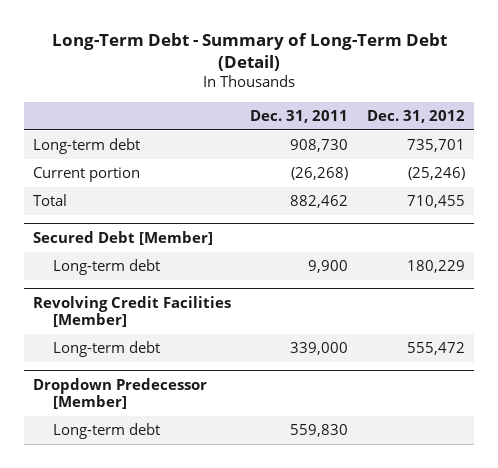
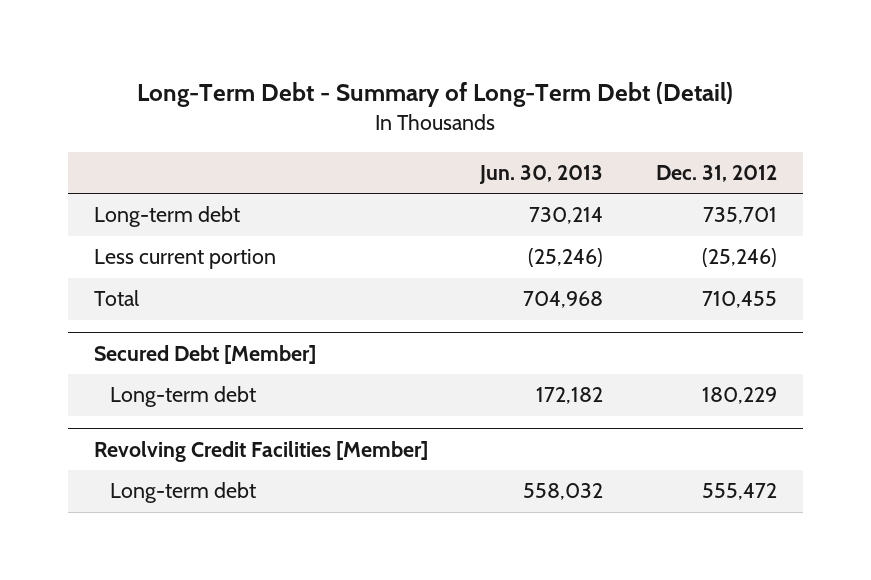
[249,109,348,123] Dec. 31, 2011 -> none
none -> [479,164,604,184] Jun. 30, 2013
[33,167,141,183] Current portion -> [94,249,277,270] Less current portion
[33,377,208,409] Dropdown Predecessor [Member] -> none
[52,423,160,440] Long-term debt -> none

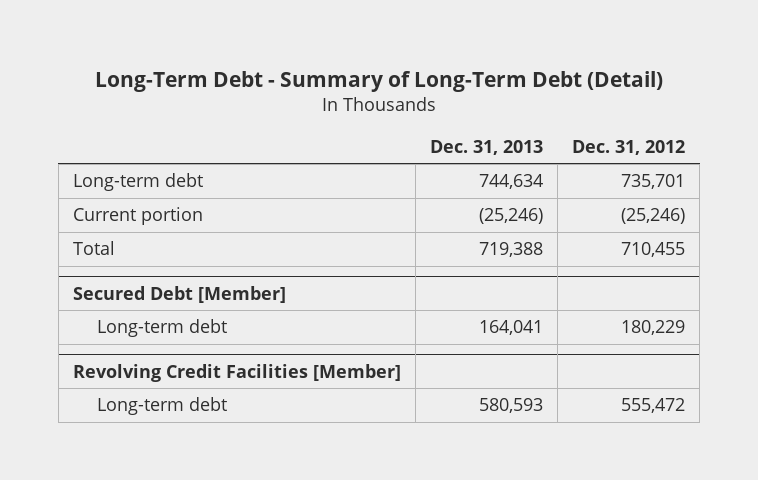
[479,164,604,184] Jun. 30, 2013 -> none
none -> [430,139,544,155] Dec. 31, 2013
[94,249,277,270] Less current portion -> [72,207,203,226] Current portion

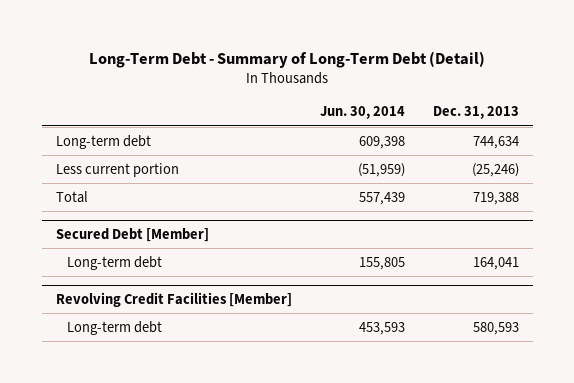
[572,139,686,155] Dec. 31, 2012 -> none
none -> [319,106,405,120] Jun. 30, 2014
[72,207,203,226] Current portion -> [55,162,179,177] Less current portion

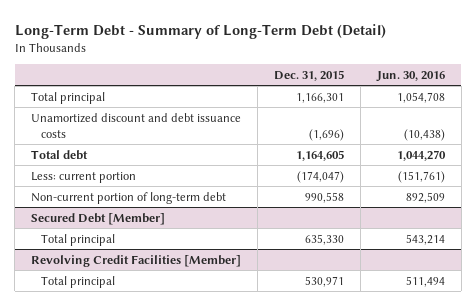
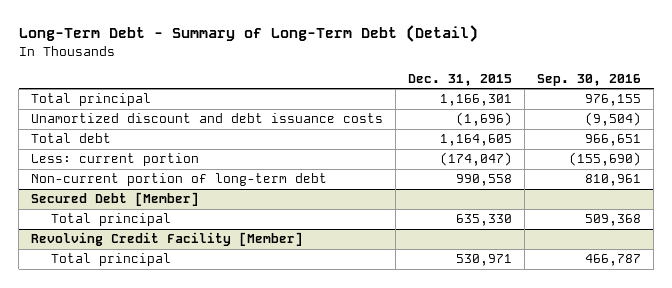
[375,70,445,82] Jun. 30, 2016 -> none
none -> [537,73,642,86] Sep. 30, 2016
[31,254,242,267] Revolving Credit Facilities [Member] -> [31,232,304,247] Revolving Credit Facility [Member]

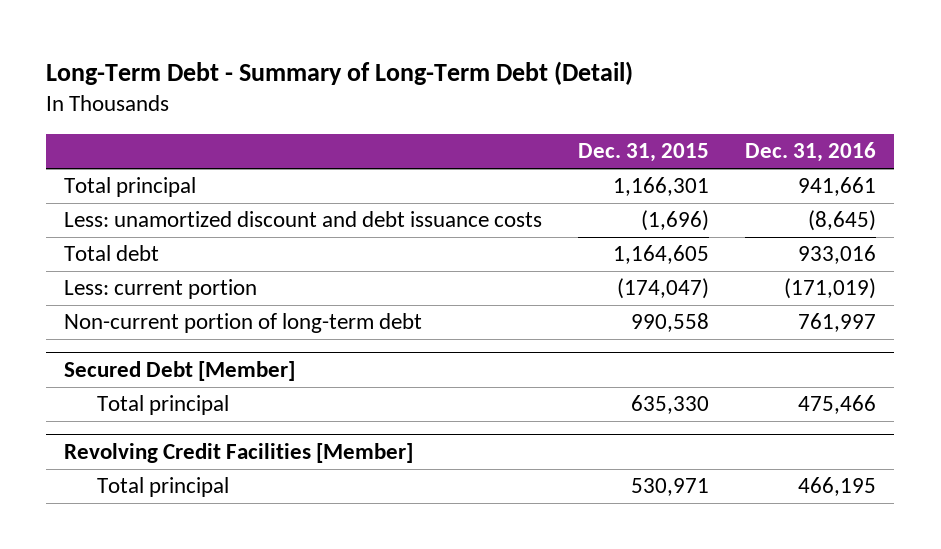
[537,73,642,86] Sep. 30, 2016 -> none
none -> [745,142,877,163] Dec. 31, 2016
[31,113,384,124] Unamortized discount and debt issuance costs -> [64,211,543,228] Less: unamortized discount and debt issuance costs
[31,232,304,247] Revolving Credit Facility [Member] -> [64,443,414,464] Revolving Credit Facilities [Member]

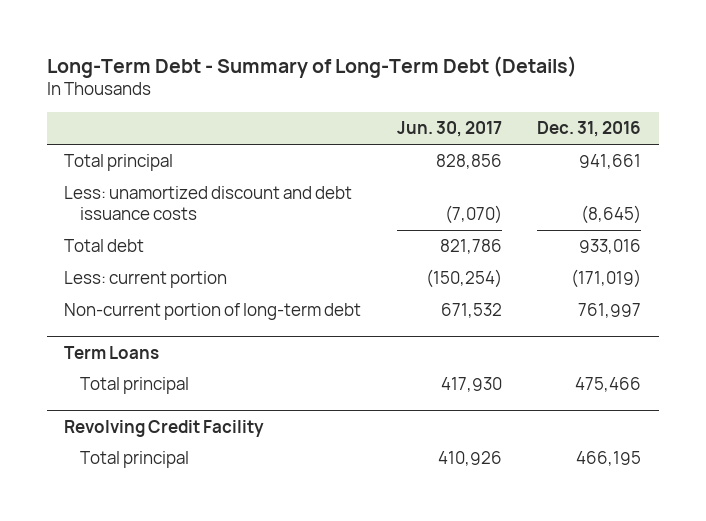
[46,61,634,86] Long-Term Debt - Summary of Long-Term Debt (Detail) -> [46,55,577,78] Long-Term Debt - Summary of Long-Term Debt (Details)
[578,143,710,163] Dec. 31, 2015 -> none
none -> [396,121,502,138] Jun. 30, 2017
[64,361,296,382] Secured Debt [Member] -> [64,345,160,359] Term Loans
[64,443,414,464] Revolving Credit Facilities [Member] -> [64,419,265,437] Revolving Credit Facility

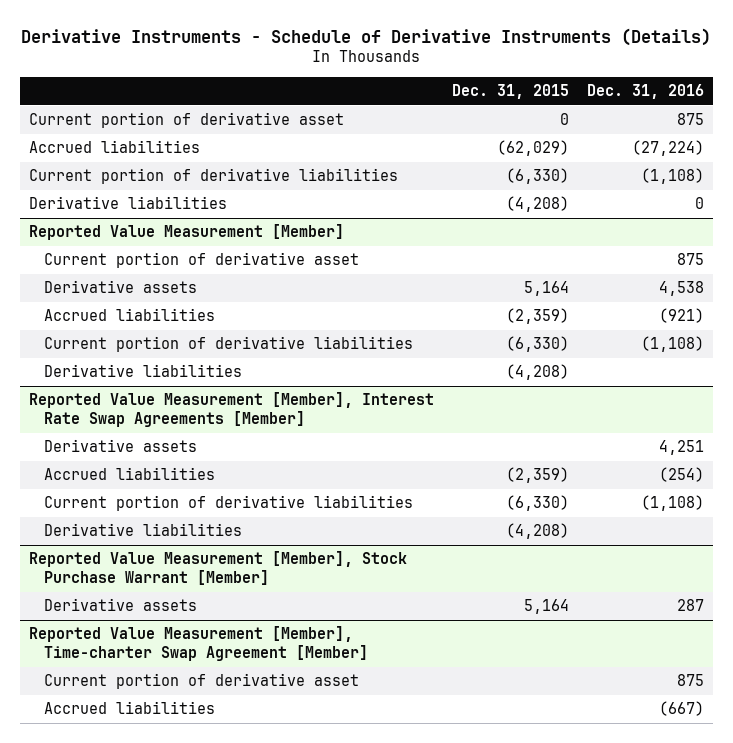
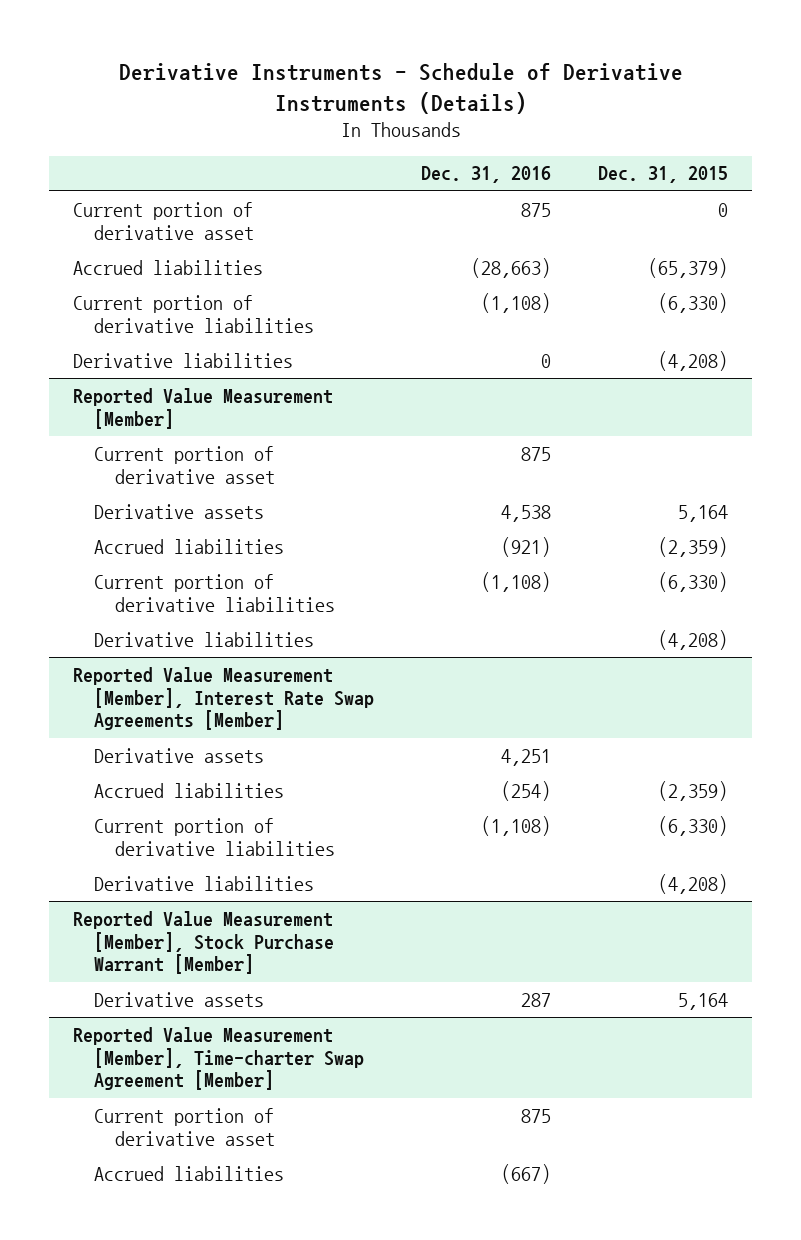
[496,140,569,157] (62,029) -> [648,257,729,278] (65,379)
[631,140,704,157] (27,224) -> [471,257,552,278] (28,663)

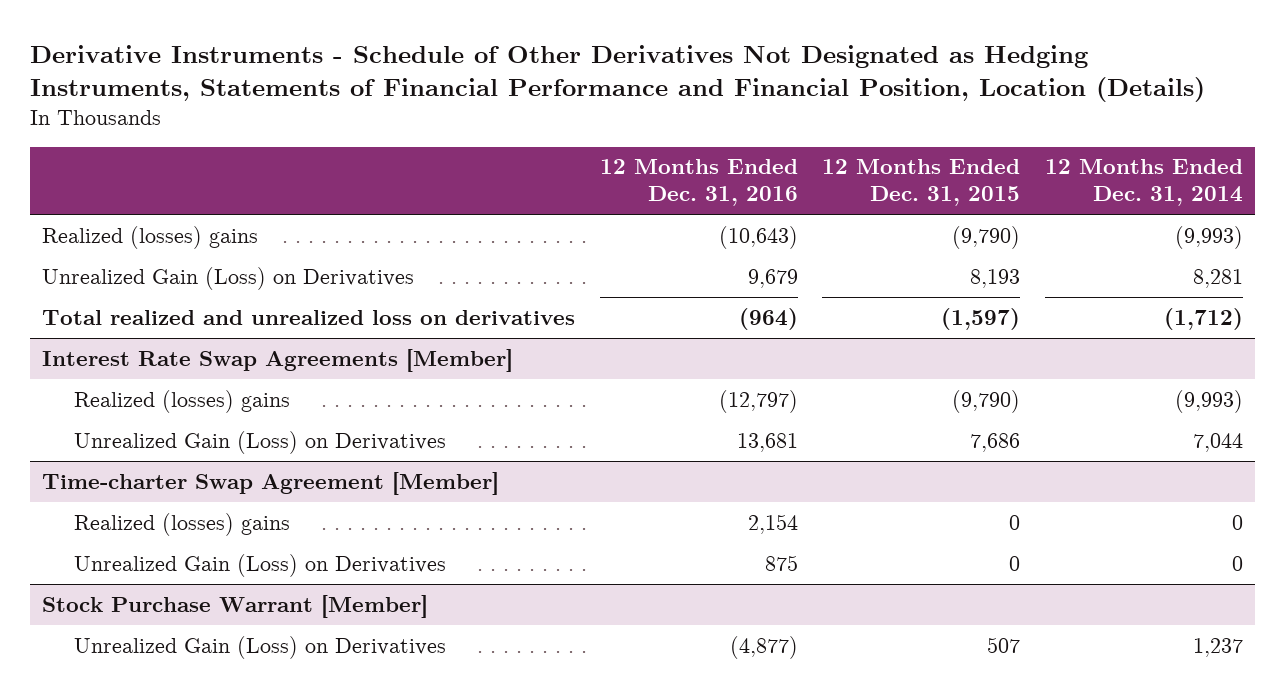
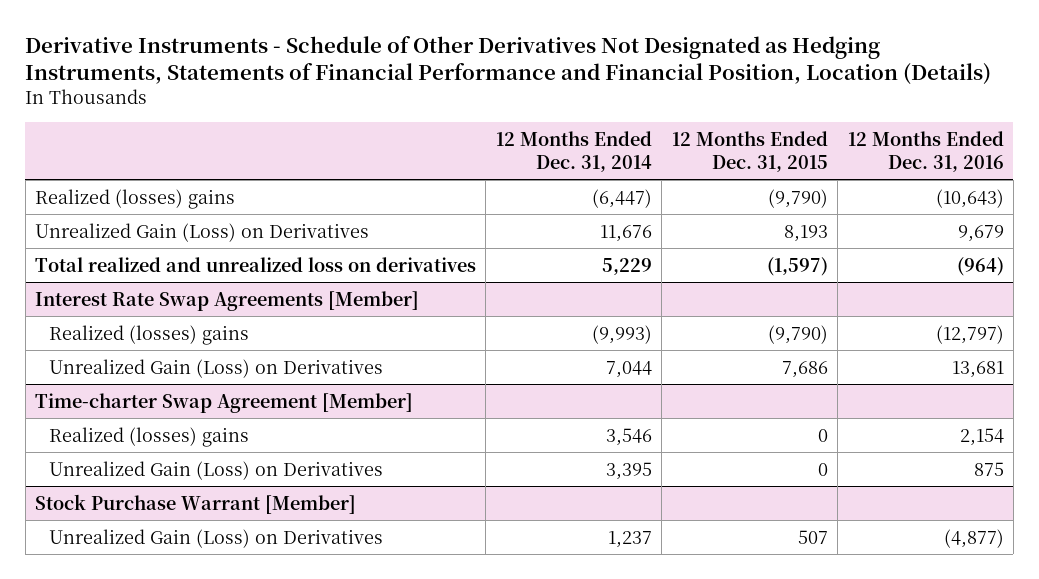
[1174,225,1243,249] (9,993) -> [591,188,652,208] (6,447)
[1192,268,1243,288] 8,281 -> [599,224,652,242] 11,676
[1163,307,1243,330] (1,712) -> [601,257,652,275] 5,229
[1231,514,1243,530] 0 -> [605,427,652,446] 3,546
[1231,555,1243,571] 0 -> [605,461,652,480] 3,395

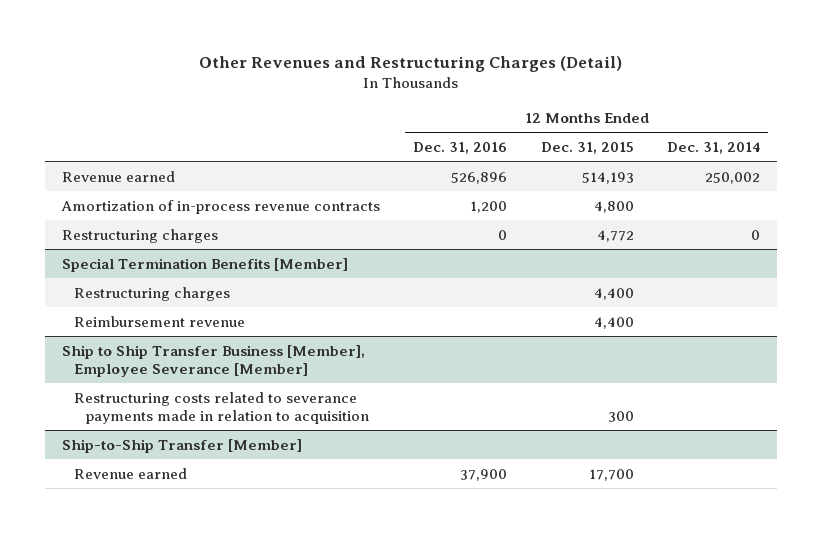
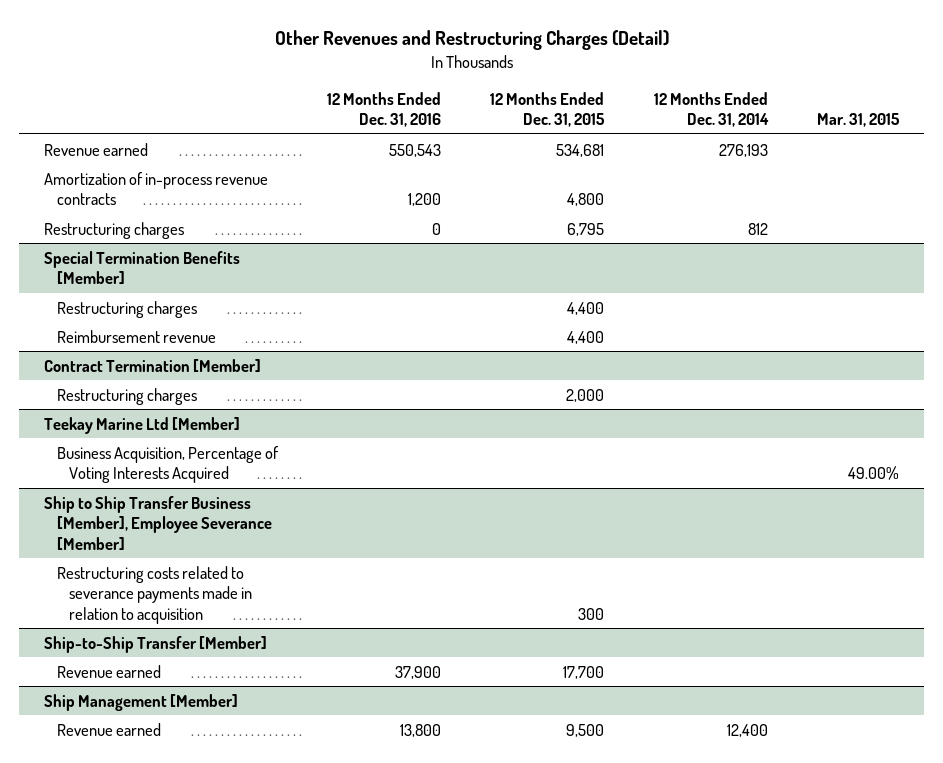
none -> [817,113,901,128] Mar. 31, 2015
[451,171,508,184] 526,896 -> [388,143,441,157] 550,543
[581,171,634,184] 514,193 -> [556,143,605,157] 534,681
[705,171,761,184] 250,002 -> [718,143,768,157] 276,193
[596,229,634,242] 4,772 -> [567,222,605,236] 6,795
[751,229,761,240] 0 -> [747,222,768,235] 812
none -> [44,358,262,372] Contract Termination [Member]
none -> [56,387,197,405] Restructuring charges
none -> [44,416,241,434] Teekay Marine Ltd [Member]
none -> [56,445,279,484] Business Acquisition, Percentage of Voting Interests Acquired
none -> [44,693,239,711] Ship Management [Member]
none -> [56,722,161,736] Revenue earned

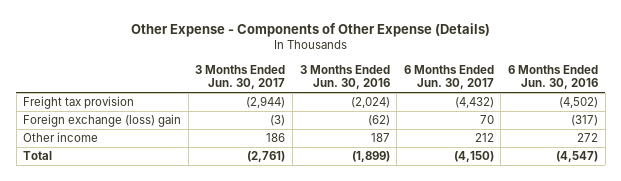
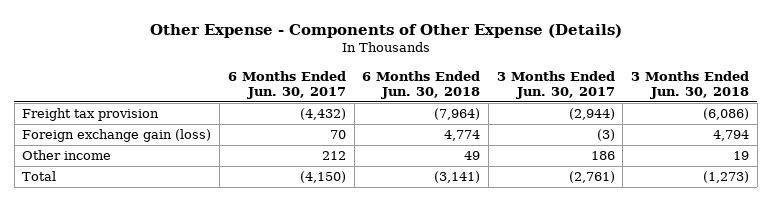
[299,64,390,90] 3 Months Ended Jun. 30, 2016 -> none
[507,64,598,90] 6 Months Ended Jun. 30, 2016 -> none
none -> [362,70,481,99] 6 Months Ended Jun. 30, 2018
none -> [631,70,750,99] 3 Months Ended Jun. 30, 2018
[23,114,182,128] Foreign exchange (loss) gain -> [22,129,212,143] Foreign exchange gain (loss)

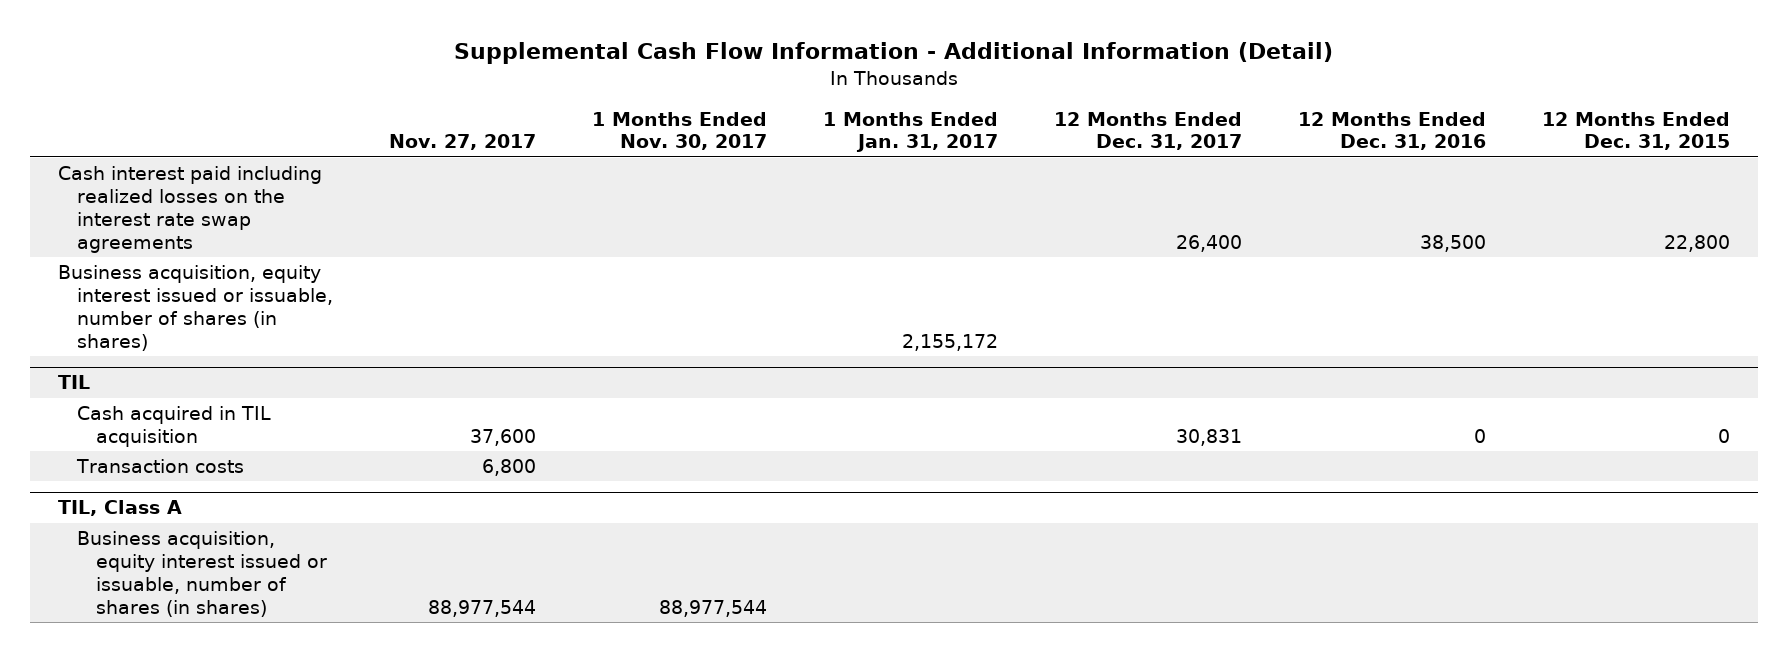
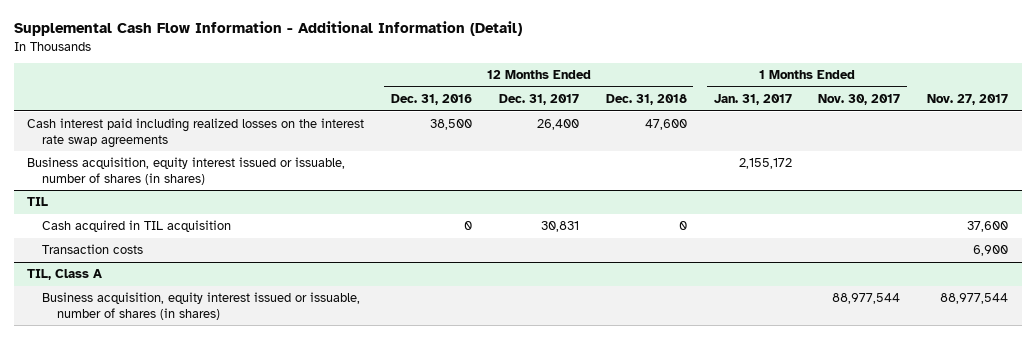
[1541,111,1730,151] 12 Months Ended Dec. 31, 2015 -> none
none -> [605,94,687,106] Dec. 31, 2018
[481,458,536,476] 6,800 -> [973,245,1009,257] 6,900

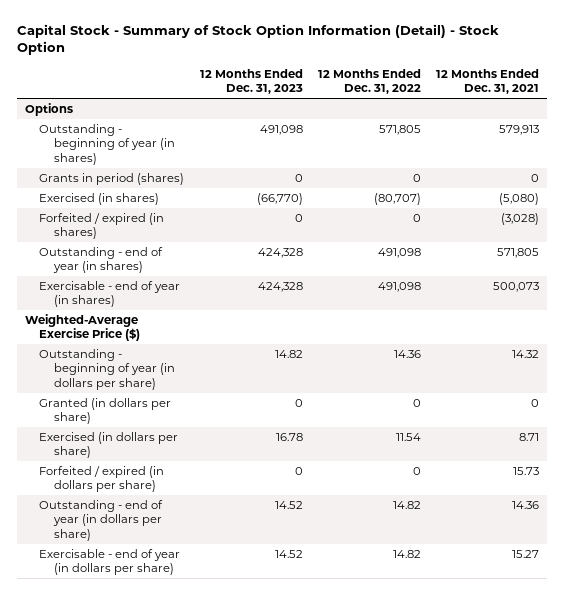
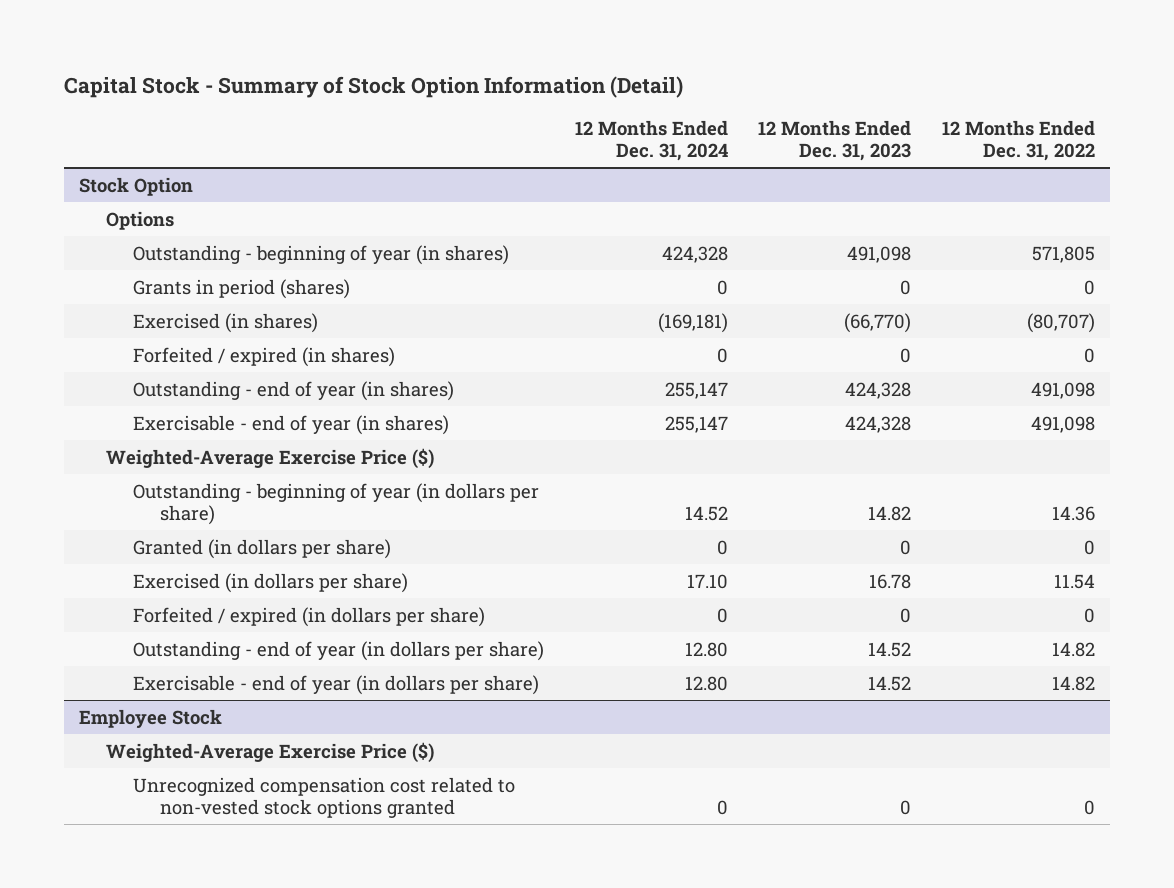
[16,23,499,56] Capital Stock - Summary of Stock Option Information (Detail) - Stock Option -> [63,75,683,98] Capital Stock - Summary of Stock Option Information (Detail)
[436,68,540,95] 12 Months Ended Dec. 31, 2021 -> none
none -> [574,119,728,162] 12 Months Ended Dec. 31, 2024
none -> [79,176,194,196] Stock Option
none -> [79,708,223,728] Employee Stock
none -> [106,741,435,763] Weighted-Average Exercise Price ($)
none -> [132,776,515,819] Unrecognized compensation cost related to non-vested stock options granted

